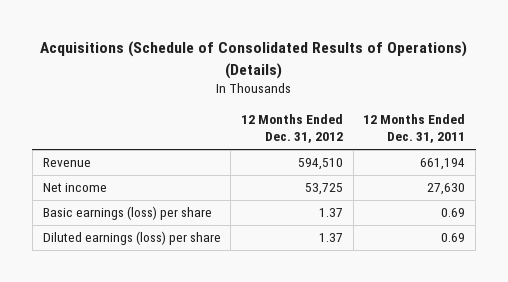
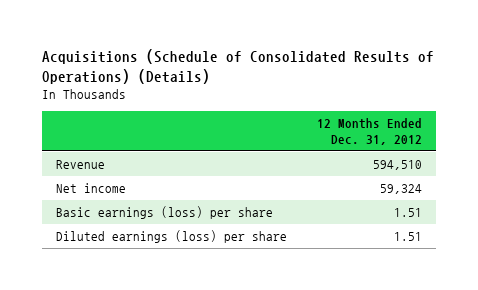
[363,114,466,144] 12 Months Ended Dec. 31, 2011 -> none
[304,183,343,196] 53,725 -> [379,184,422,195] 59,324
[318,208,343,218] 1.37 -> [393,208,422,218] 1.51
[318,233,343,243] 1.37 -> [393,232,422,242] 1.51

